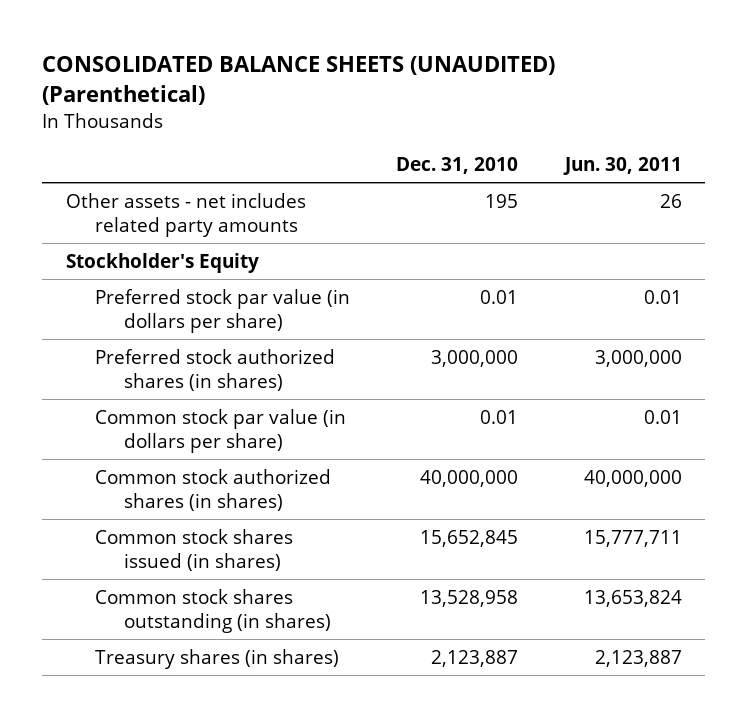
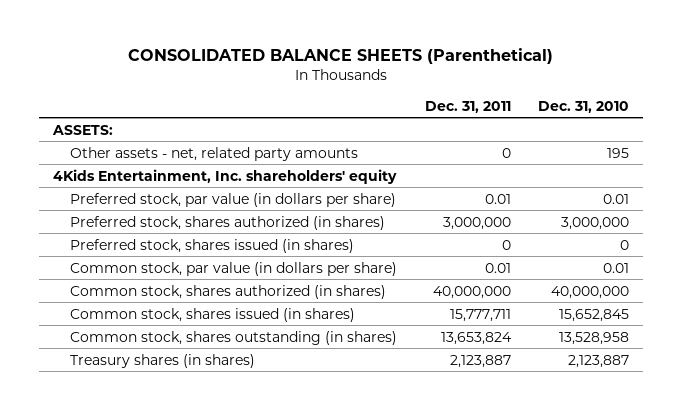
[42,56,556,105] CONSOLIDATED BALANCE SHEETS (UNAUDITED) (Parenthetical) -> [127,47,553,64] CONSOLIDATED BALANCE SHEETS (Parenthetical)
[562,157,682,176] Jun. 30, 2011 -> none
none -> [424,100,511,113] Dec. 31, 2011
none -> [51,124,113,135] ASSETS:
[65,192,306,238] Other assets - net includes related party amounts -> [70,146,359,161] Other assets - net, related party amounts
[65,252,259,273] Stockholder's Equity -> [52,168,397,184] 4Kids Entertainment, Inc. shareholders' equity
[94,288,350,334] Preferred stock par value (in dollars per share) -> [70,192,397,207] Preferred stock, par value (in dollars per share)
[94,348,335,392] Preferred stock authorized shares (in shares) -> [70,215,386,230] Preferred stock, shares authorized (in shares)
none -> [70,238,355,253] Preferred stock, shares issued (in shares)
[94,408,346,454] Common stock par value (in dollars per share) -> [70,261,398,276] Common stock, par value (in dollars per share)
[94,468,331,512] Common stock authorized shares (in shares) -> [70,284,387,299] Common stock, shares authorized (in shares)
[94,528,293,572] Common stock shares issued (in shares) -> [70,307,356,322] Common stock, shares issued (in shares)
[94,588,331,634] Common stock shares outstanding (in shares) -> [70,330,398,345] Common stock, shares outstanding (in shares)

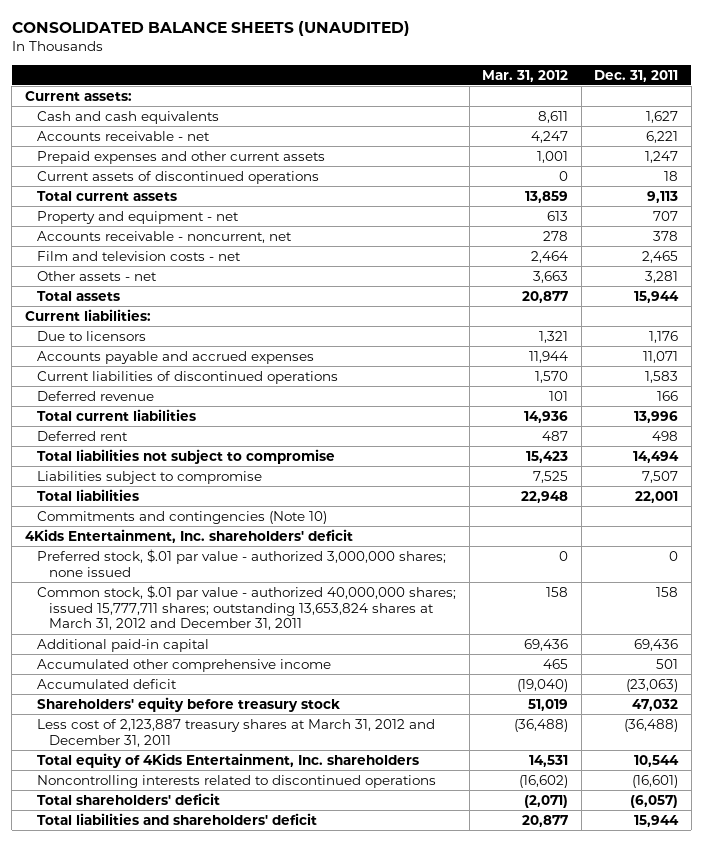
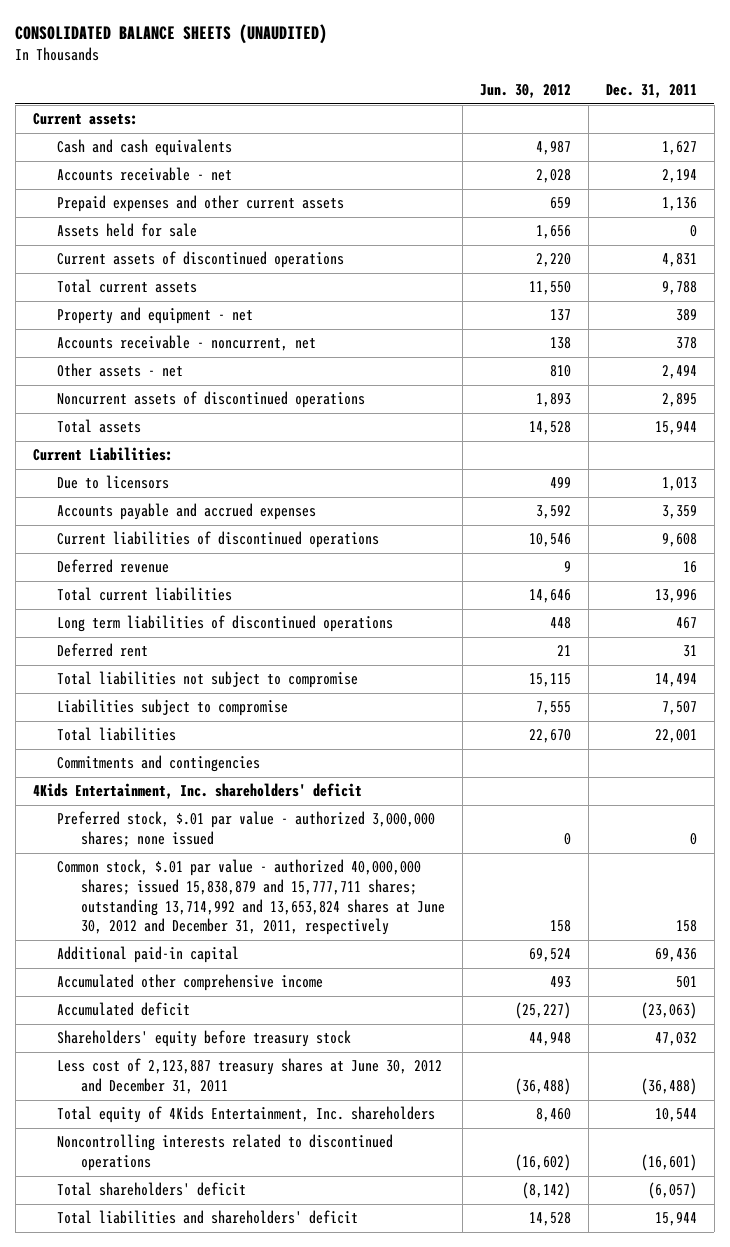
[482,69,569,82] Mar. 31, 2012 -> none
none -> [480,84,572,99] Jun. 30, 2012
[646,130,679,143] 6,221 -> [661,169,697,184] 2,194
[645,150,679,163] 1,247 -> [661,197,697,212] 1,136
none -> [56,223,197,238] Assets held for sale
[664,170,679,181] 18 -> [661,253,697,268] 4,831
[647,190,679,203] 9,113 -> [661,281,697,296] 9,788
[653,210,679,221] 707 -> [675,309,697,322] 389
[36,250,241,261] Film and television costs - net -> none
[645,270,679,283] 3,281 -> [661,365,697,380] 2,494
none -> [56,391,365,409] Noncurrent assets of discontinued operations
[25,308,152,321] Current liabilities: -> [32,447,173,462] Current Liabilities:
[649,330,679,343] 1,176 -> [661,477,697,492] 1,013
[643,350,679,363] 11,071 -> [661,505,697,520] 3,359
[645,370,679,383] 1,583 -> [661,533,697,548] 9,608
[657,390,679,401] 166 -> [682,561,697,574] 16
none -> [56,615,393,633] Long term liabilities of discontinued operations
[652,430,679,441] 498 -> [682,645,697,658] 31
[36,510,327,524] Commitments and contingencies (Note 10) -> [56,755,260,773] Commitments and contingencies
[36,584,456,631] Common stock, $.01 par value - authorized 40,000,000 shares; issued 15,777,711 shares; outstanding 13,653,824 shares at March 31, 2012 and December 31, 2011 -> [56,859,446,936] Common stock, $.01 par value - authorized 40,000,000 shares; issued 15,838,879 and 15,777,711 shares; outstanding 13,714,992 and 13,653,824 shares at June 30, 2012 and December 31, 2011, respectively
[36,718,435,747] Less cost of 2,123,887 treasury shares at March 31, 2012 and December 31, 2011 -> [56,1058,442,1095] Less cost of 2,123,887 treasury shares at June 30, 2012 and December 31, 2011

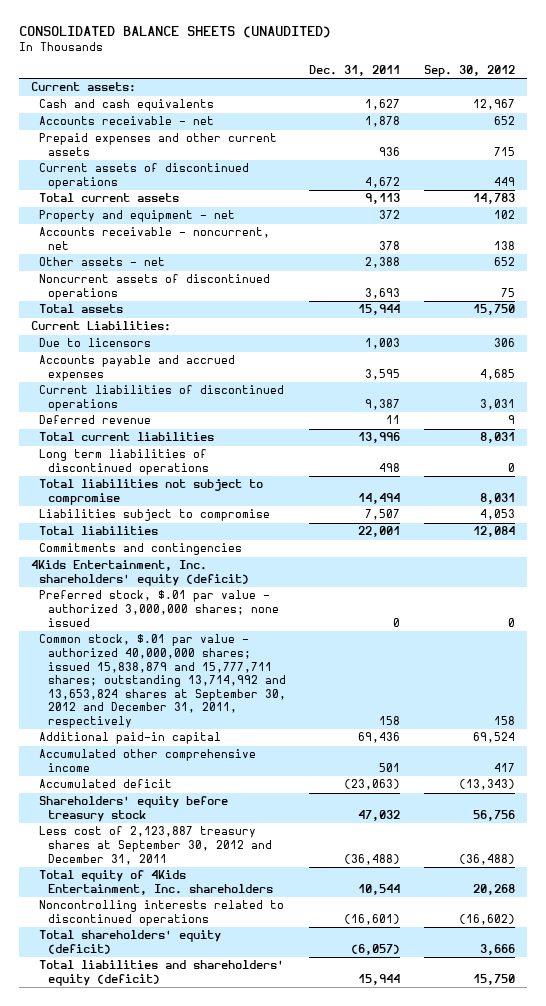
[480,84,572,99] Jun. 30, 2012 -> none
none -> [423,65,515,78] Sep. 30, 2012
[56,223,197,238] Assets held for sale -> none
[661,169,697,184] 2,194 -> [365,116,401,128] 1,878
[661,197,697,212] 1,136 -> [379,147,401,157] 936
[661,253,697,268] 4,831 -> [365,177,401,189] 4,672
[661,281,697,296] 9,788 -> [365,193,401,205] 9,113
[675,309,697,322] 389 -> [379,210,401,220] 372
[661,365,697,380] 2,494 -> [365,257,401,269] 2,388
[661,393,697,408] 2,895 -> [365,288,401,300] 3,693
[661,477,697,492] 1,013 -> [365,338,401,350] 1,003
[661,505,697,520] 3,359 -> [365,369,401,381] 3,595
[661,533,697,548] 9,608 -> [365,399,401,411] 9,387
[682,561,697,574] 16 -> [386,415,401,425] 11
[56,643,148,658] Deferred rent -> none
[675,617,697,630] 467 -> [379,463,401,473] 498
[32,783,362,800] 4Kids Entertainment, Inc. shareholders' deficit -> [30,560,250,587] 4Kids Entertainment, Inc. shareholders' equity (deficit)
[56,859,446,936] Common stock, $.01 par value - authorized 40,000,000 shares; issued 15,838,879 and 15,777,711 shares; outstanding 13,714,992 and 13,653,824 shares at June 30, 2012 and December 31, 2011, respectively -> [39,634,286,728] Common stock, $.01 par value - authorized 40,000,000 shares; issued 15,838,879 and 15,777,711 shares; outstanding 13,714,992 and 13,653,824 shares at September 30, 2012 and December 31, 2011, respectively
[56,1058,442,1095] Less cost of 2,123,887 treasury shares at June 30, 2012 and December 31, 2011 -> [39,826,272,865] Less cost of 2,123,887 treasury shares at September 30, 2012 and December 31, 2011
[56,1182,246,1197] Total shareholders' deficit -> [39,930,222,955] Total shareholders' equity (deficit)
[56,1210,358,1225] Total liabilities and shareholders' deficit -> [39,960,285,987] Total liabilities and shareholders' equity (deficit)

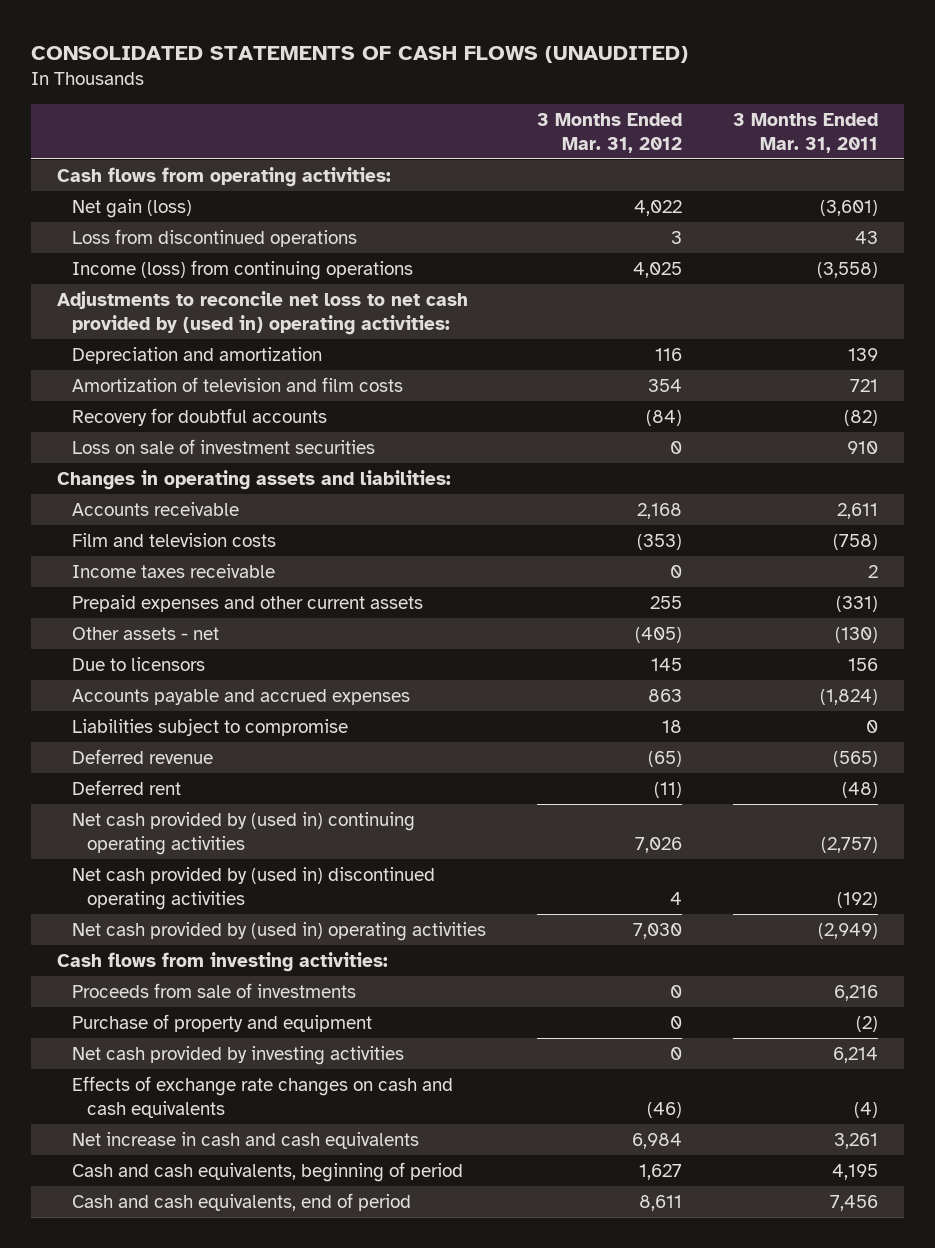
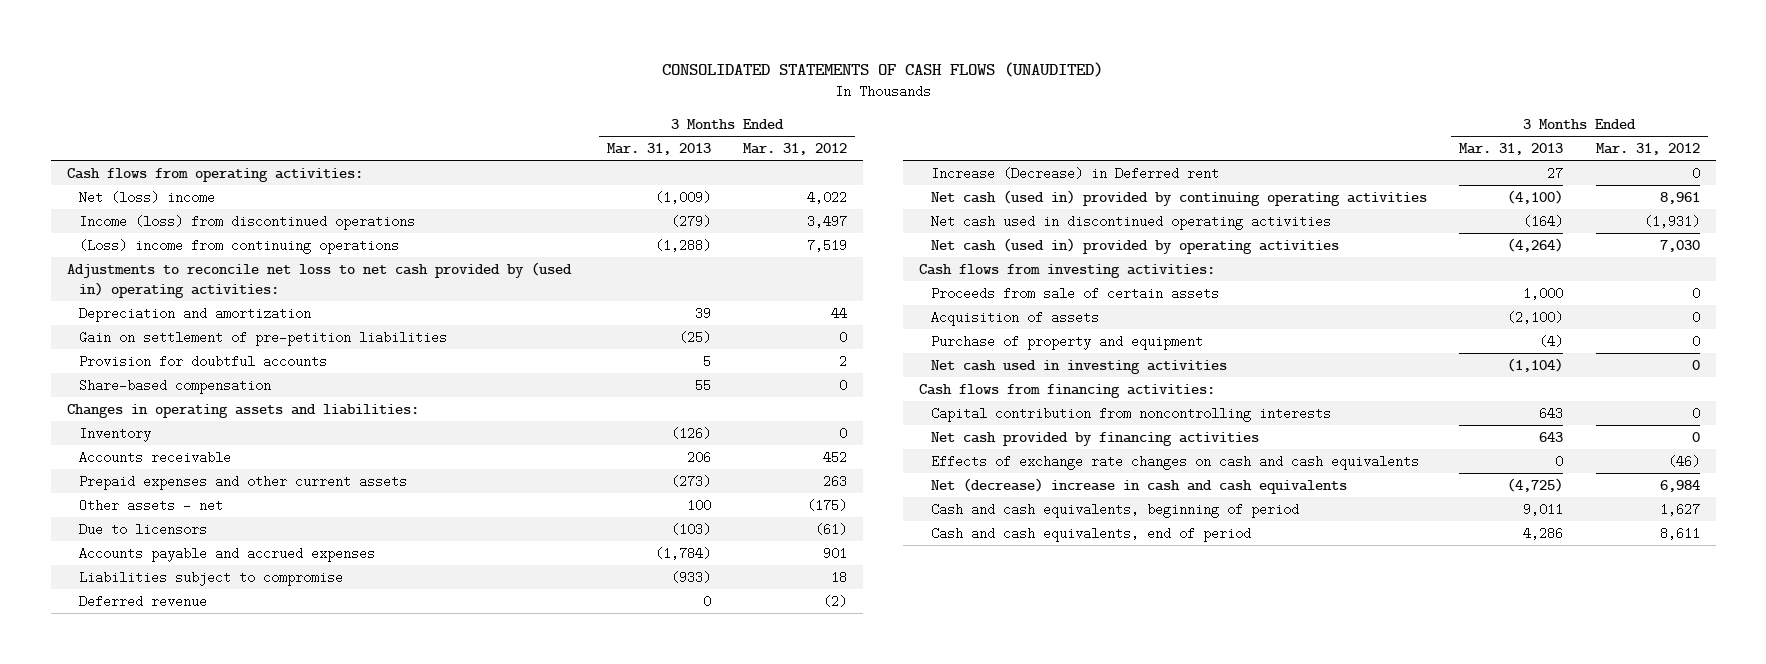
[733,112,879,153] 3 Months Ended Mar. 31, 2011 -> none
none -> [606,142,711,155] Mar. 31, 2013
[72,198,193,218] Net gain (loss) -> [78,190,215,204] Net (loss) income
[72,228,358,247] Loss from discontinued operations -> [78,214,415,230] Income (loss) from discontinued operations
[671,230,683,244] 3 -> [807,214,848,228] 3,497
[72,259,414,280] Income (loss) from continuing operations -> [78,238,399,254] (Loss) income from continuing operations
[633,261,683,278] 4,025 -> [807,238,848,252] 7,519
[72,376,404,392] Amortization of television and film costs -> none
[72,438,376,454] Loss on sale of investment securities -> none
[655,347,683,361] 116 -> [831,306,848,320] 44
none -> [78,330,447,346] Gain on settlement of pre-petition liabilities
[72,407,328,426] Recovery for doubtful accounts -> [78,354,327,368] Provision for doubtful accounts
[646,409,683,426] (84) -> [839,354,848,368] 2
none -> [78,378,271,394] Share-based compensation
[72,532,277,547] Film and television costs -> none
[72,563,276,578] Income taxes receivable -> none
none -> [78,426,151,442] Inventory
[637,502,683,519] 2,168 -> [823,450,848,464] 452
[650,595,683,609] 255 -> [823,474,848,488] 263
[635,626,683,643] (405) -> [807,498,848,512] (175)
[651,657,683,671] 145 -> [815,522,848,536] (61)
[648,688,683,702] 863 -> [823,546,848,560] 901
[72,779,182,795] Deferred rent -> none
[648,750,683,767] (65) -> [823,594,848,608] (2)
none -> [930,166,1219,180] Increase (Decrease) in Deferred rent
[72,811,416,855] Net cash provided by (used in) continuing operating activities -> [930,189,1427,206] Net cash (used in) provided by continuing operating activities
[635,836,683,853] 7,026 -> [1659,191,1700,204] 8,961
[72,866,436,910] Net cash provided by (used in) discontinued operating activities -> [930,214,1331,230] Net cash used in discontinued operating activities
[670,891,683,905] 4 -> [1643,214,1700,228] (1,931)
[72,921,487,941] Net cash provided by (used in) operating activities -> [930,237,1339,254] Net cash (used in) provided by operating activities
[72,982,357,998] Proceeds from sale of investments -> [930,286,1219,300] Proceeds from sale of certain assets
none -> [930,310,1099,326] Acquisition of assets
[72,1045,405,1065] Net cash provided by investing activities -> [930,359,1227,374] Net cash used in investing activities
none -> [918,383,1215,398] Cash flows from financing activities:
none -> [930,406,1331,422] Capital contribution from noncontrolling interests
none -> [930,431,1259,446] Net cash provided by financing activities
[72,1131,420,1149] Net increase in cash and cash equivalents -> [930,477,1347,494] Net (decrease) increase in cash and cash equivalents

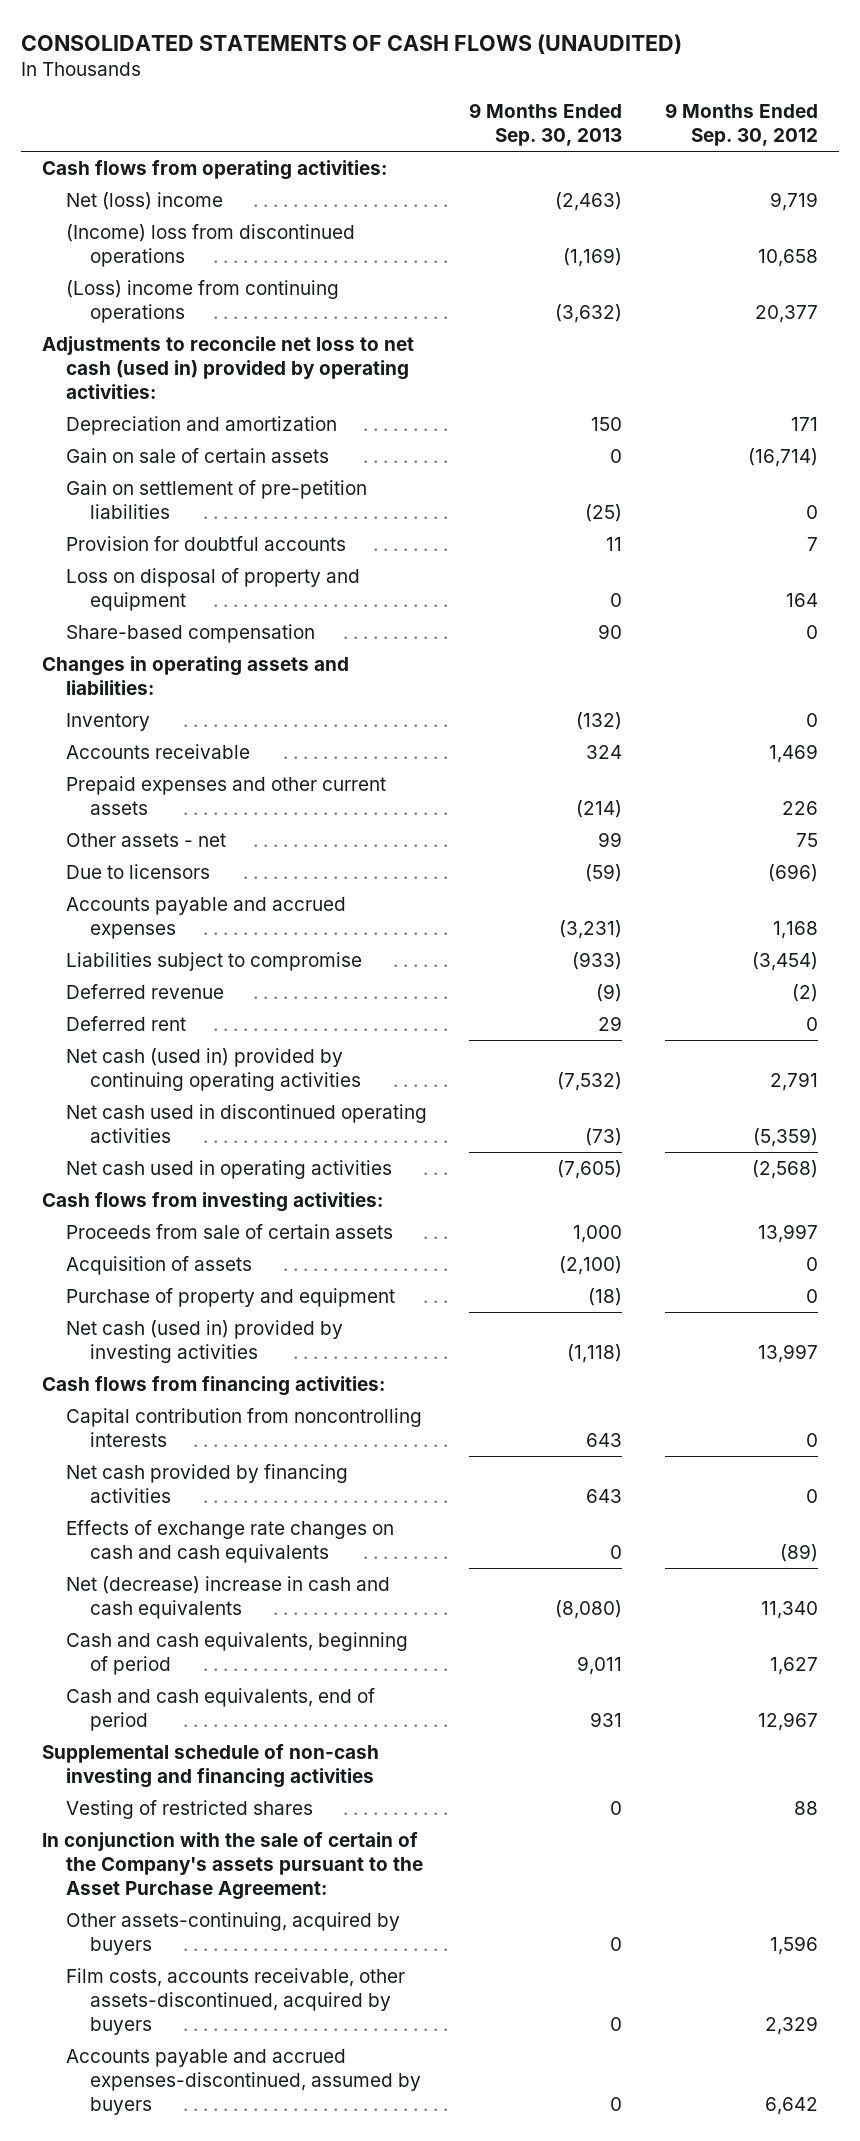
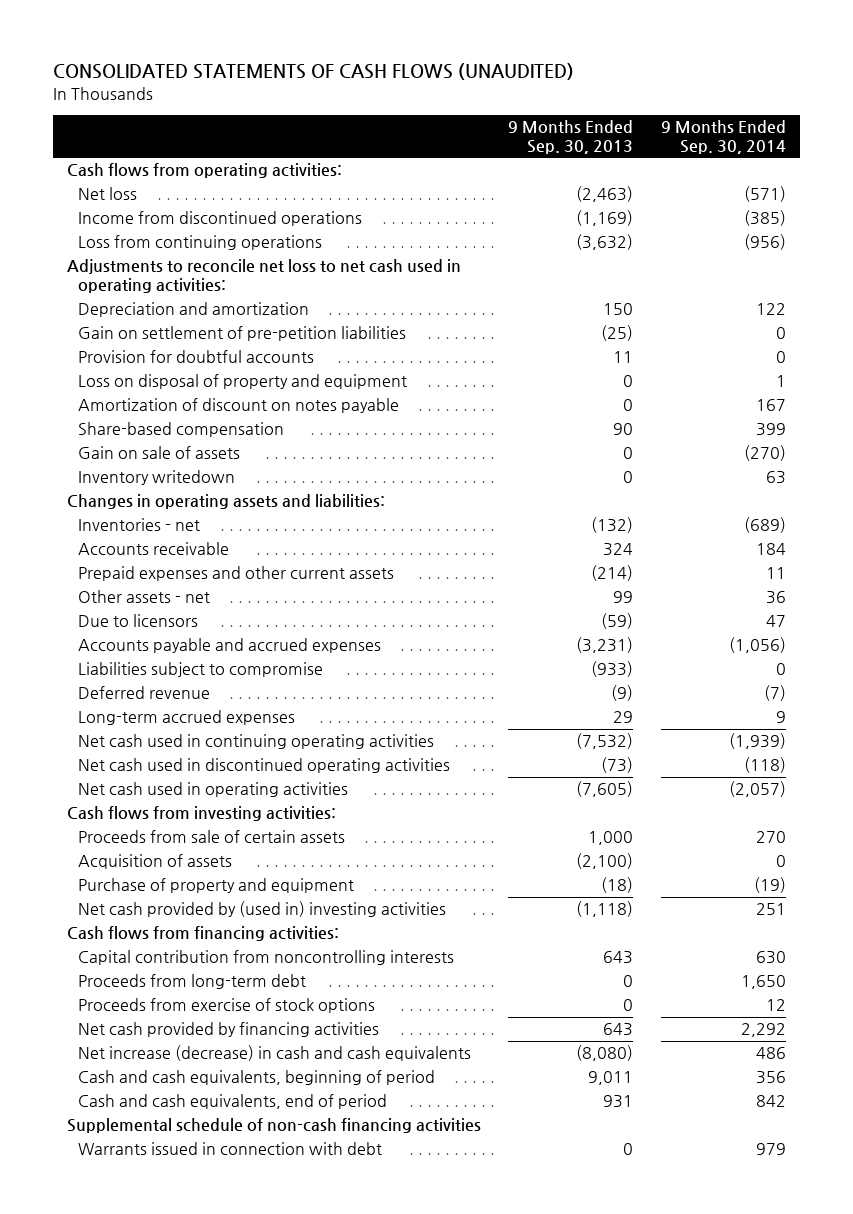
[664,102,818,146] 9 Months Ended Sep. 30, 2012 -> none
none -> [660,120,786,155] 9 Months Ended Sep. 30, 2014
[66,191,224,210] Net (loss) income -> [77,187,137,201] Net loss
[66,223,356,267] (Income) loss from discontinued operations -> [77,211,362,227] Income from discontinued operations
[66,279,340,323] (Loss) income from continuing operations -> [77,235,322,251] Loss from continuing operations
[42,335,415,400] Adjustments to reconcile net loss to net cash (used in) provided by operating activities: -> [66,259,461,294] Adjustments to reconcile net loss to net cash used in operating activities:
[66,447,330,463] Gain on sale of certain assets -> none
none -> [77,398,399,414] Amortization of discount on notes payable
none -> [77,446,240,460] Gain on sale of assets
none -> [77,470,235,486] Inventory writedown
[66,712,151,731] Inventory -> [77,518,200,532] Inventories - net
[66,1015,187,1031] Deferred rent -> none
none -> [77,710,295,726] Long-term accrued expenses
[66,1047,362,1091] Net cash (used in) provided by continuing operating activities -> [77,734,434,750] Net cash used in continuing operating activities
[66,1319,344,1363] Net cash (used in) provided by investing activities -> [77,901,446,918] Net cash provided by (used in) investing activities
none -> [77,974,306,990] Proceeds from long-term debt
none -> [77,998,375,1014] Proceeds from exercise of stock options
[66,1519,395,1563] Effects of exchange rate changes on cash and cash equivalents -> none
[66,1575,391,1619] Net (decrease) increase in cash and cash equivalents -> [77,1045,471,1062] Net increase (decrease) in cash and cash equivalents
[66,1799,314,1819] Vesting of restricted shares -> none
[42,1831,424,1901] In conjunction with the sale of certain of the Company's assets pursuant to the Asset Purchase Agreement: -> none
[66,1911,401,1955] Other assets-continuing, acquired by buyers -> none
[66,1967,406,2036] Film costs, accounts receivable, other assets-discontinued, acquired by buyers -> none
[66,2048,422,2116] Accounts payable and accrued expenses-discontinued, assumed by buyers -> none
[42,1743,380,1788] Supplemental schedule of non-cash investing and financing activities -> [66,1118,481,1134] Supplemental schedule of non-cash financing activities
none -> [77,1142,382,1156] Warrants issued in connection with debt

